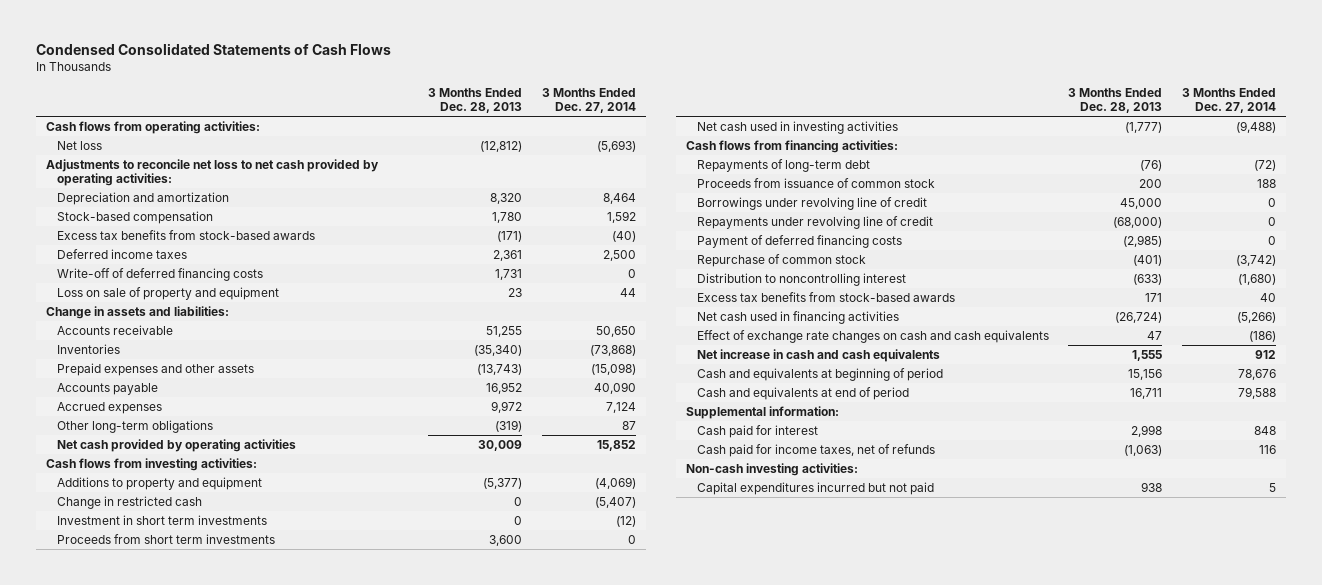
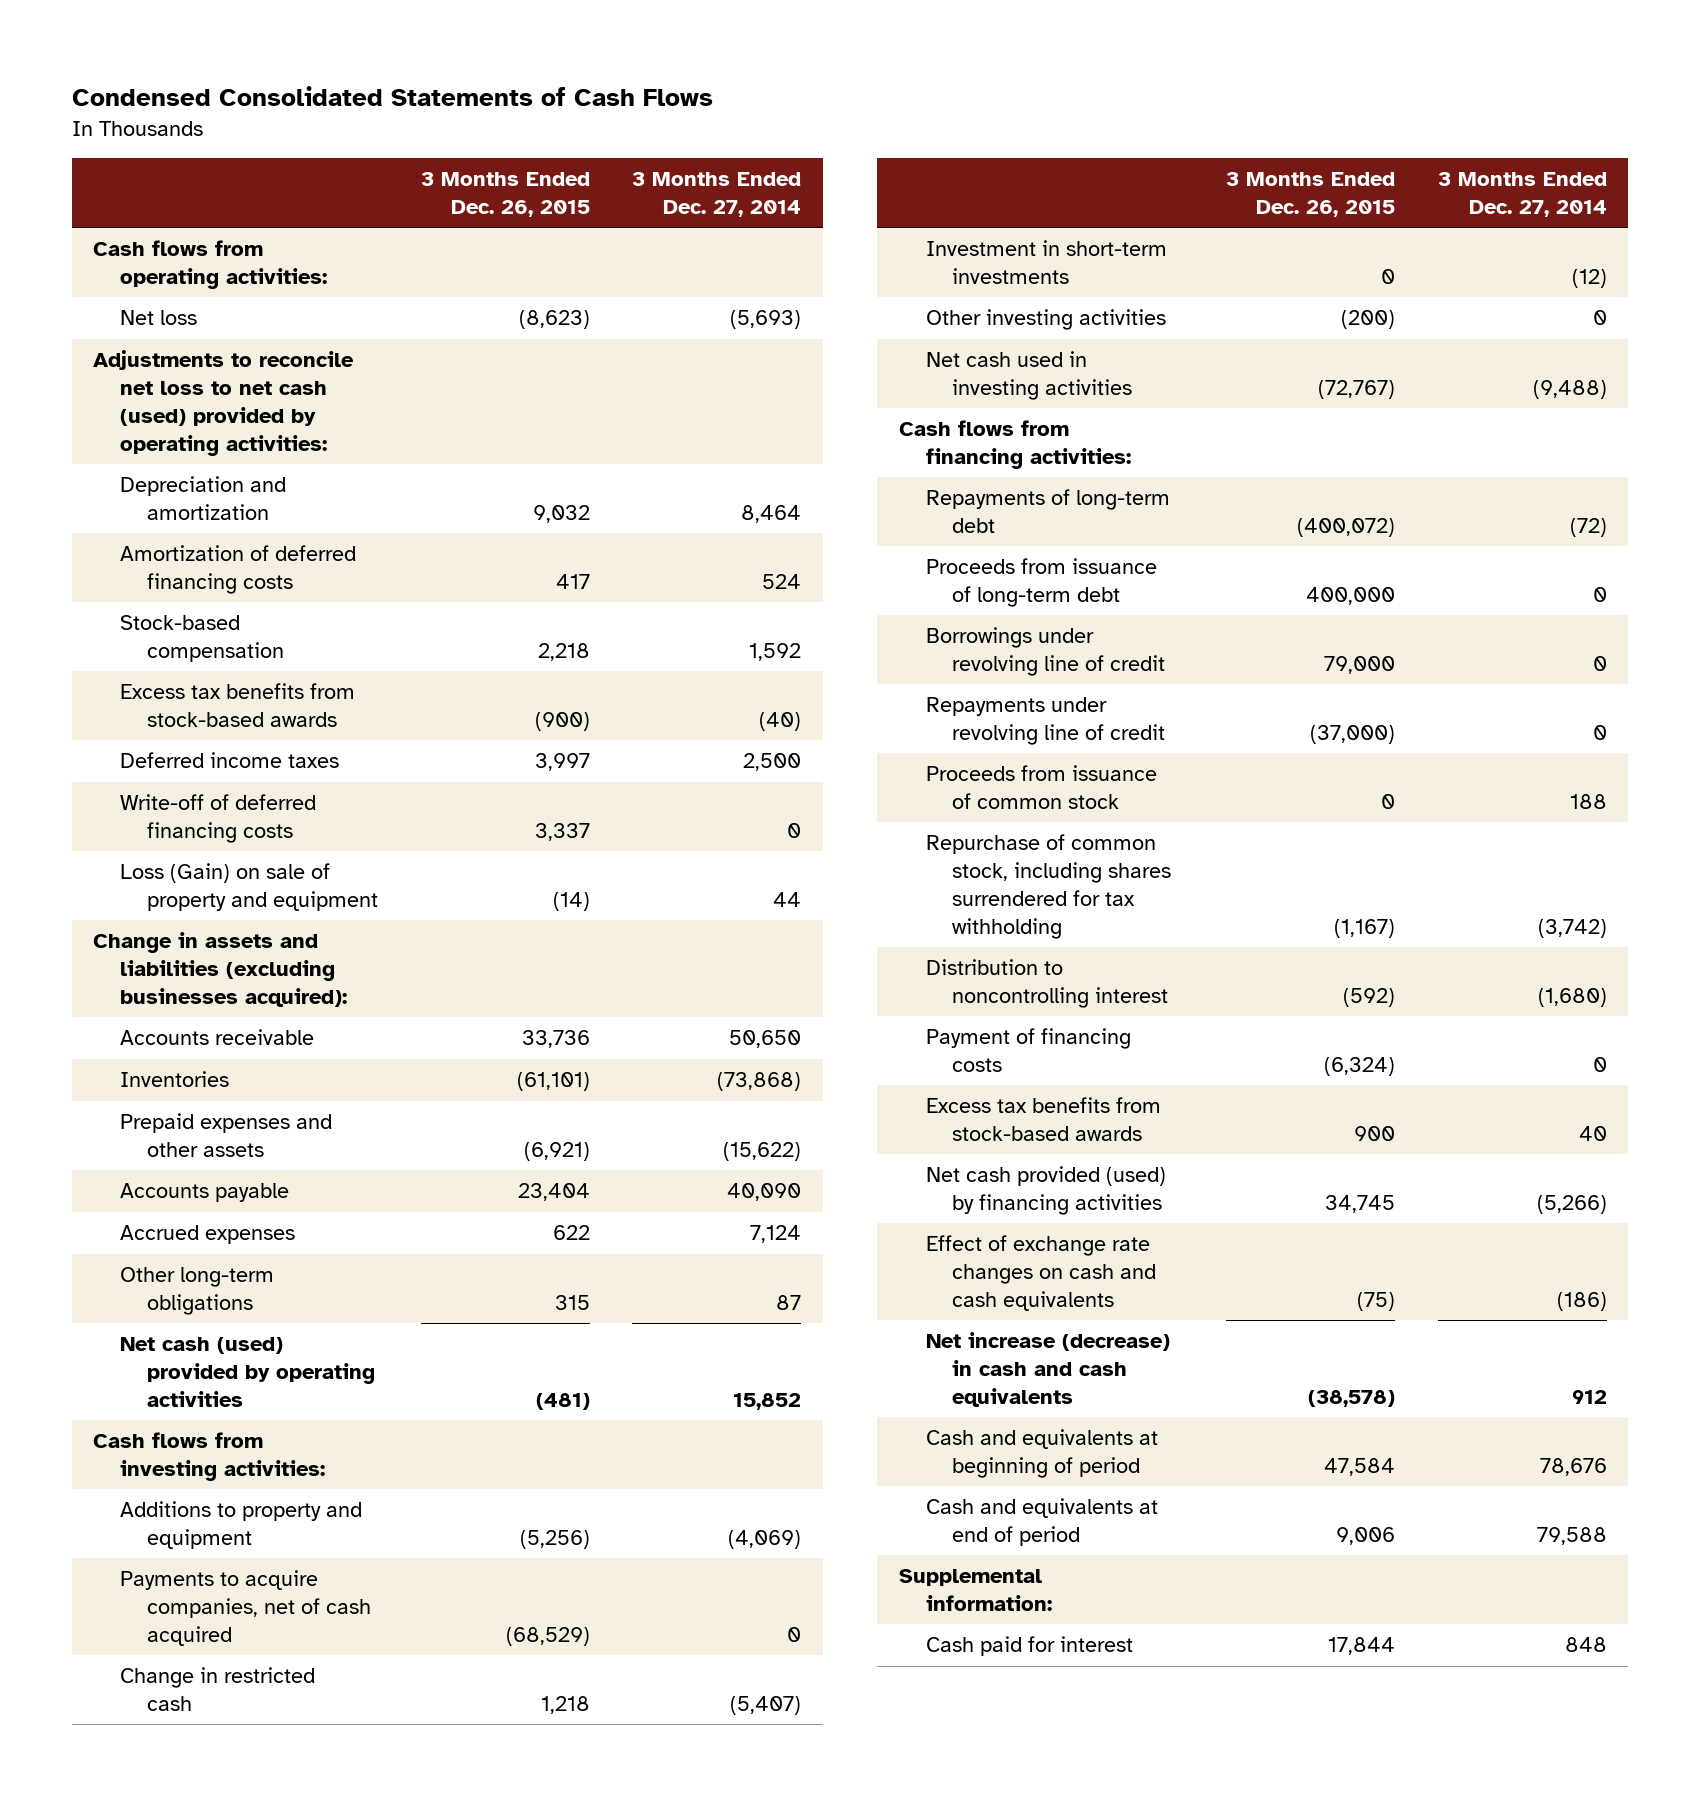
[428,88,523,114] 3 Months Ended Dec. 28, 2013 -> none
none -> [420,172,590,217] 3 Months Ended Dec. 26, 2015
[45,158,379,186] Adjustments to reconcile net loss to net cash provided by operating activities: -> [93,350,355,456] Adjustments to reconcile net loss to net cash (used) provided by operating activities:
none -> [120,545,357,595] Amortization of deferred financing costs
[56,286,279,300] Loss on sale of property and equipment -> [120,863,379,912] Loss (Gain) on sale of property and equipment
[45,305,229,319] Change in assets and liabilities: -> [93,932,348,1007] Change in assets and liabilities (excluding businesses acquired):
[590,362,636,375] (15,098) -> [723,1142,802,1162] (15,622)
[56,438,296,452] Net cash provided by operating activities -> [120,1337,376,1407] Net cash (used) provided by operating activities
none -> [120,1570,372,1646] Payments to acquire companies, net of cash acquired
[56,533,275,544] Proceeds from short term investments -> none
[56,514,267,525] Investment in short term investments -> [925,240,1167,285] Investment in short-term investments
none -> [925,309,1166,331] Other investing activities
none -> [925,558,1157,608] Proceeds from issuance of long-term debt
[696,234,902,248] Payment of deferred financing costs -> none
[696,177,935,188] Proceeds from issuance of common stock -> [925,765,1157,810] Proceeds from issuance of common stock
[696,253,866,267] Repurchase of common stock -> [925,834,1172,939] Repurchase of common stock, including shares surrendered for tax withholding
none -> [925,1028,1131,1073] Payment of financing costs
[696,310,899,324] Net cash used in financing activities -> [925,1166,1166,1216] Net cash provided (used) by financing activities
[696,348,940,362] Net increase in cash and cash equivalents -> [925,1332,1170,1407] Net increase (decrease) in cash and cash equivalents
[696,443,935,457] Cash paid for income taxes, net of refunds -> none
[685,462,858,476] Non-cash investing activities: -> none
[696,481,934,495] Capital expenditures incurred but not paid -> none

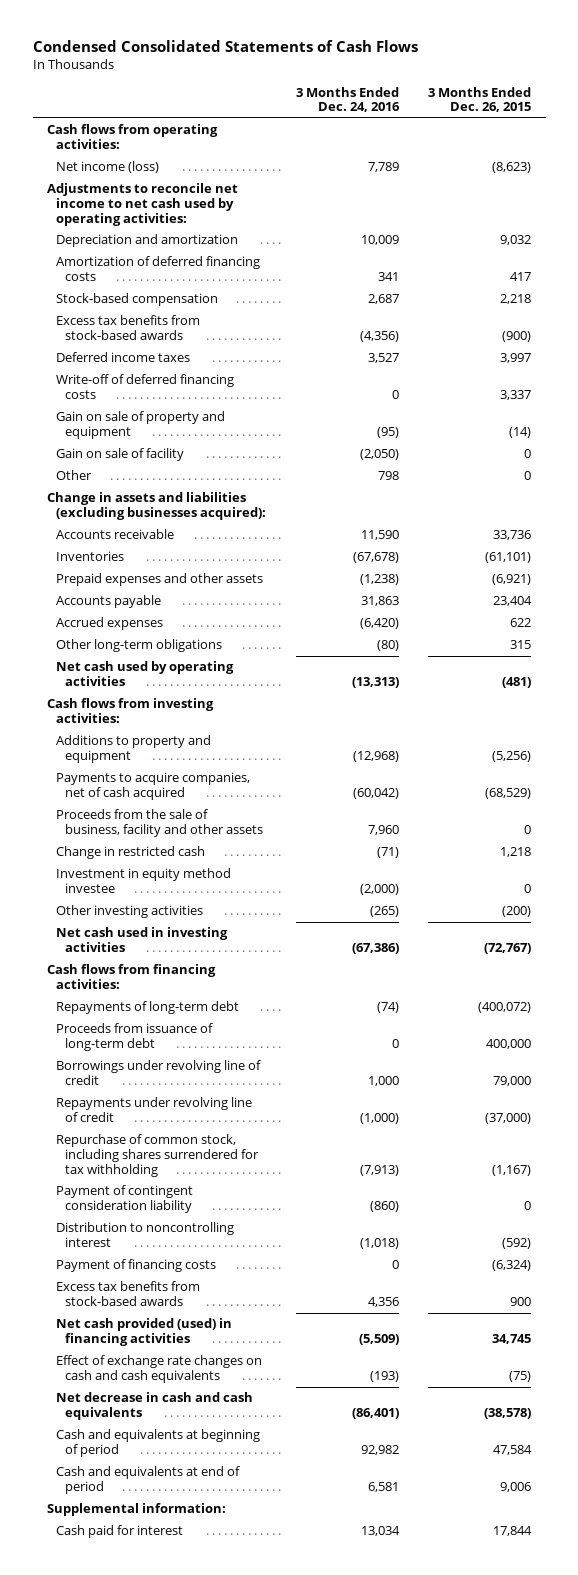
[632,172,802,217] 3 Months Ended Dec. 27, 2014 -> none
none -> [295,86,400,113] 3 Months Ended Dec. 24, 2016
[120,310,198,326] Net loss -> [56,161,160,174] Net income (loss)
[93,350,355,456] Adjustments to reconcile net loss to net cash (used) provided by operating activities: -> [47,183,239,226] Adjustments to reconcile net income to net cash used by operating activities:
[120,863,379,912] Loss (Gain) on sale of property and equipment -> [56,411,226,439] Gain on sale of property and equipment
none -> [56,448,185,462] Gain on sale of facility
none -> [56,470,93,481] Other
[120,1337,376,1407] Net cash (used) provided by operating activities -> [56,661,235,686] Net cash used by operating activities
none -> [56,809,264,837] Proceeds from the sale of business, facility and other assets
[925,240,1167,285] Investment in short-term investments -> none
none -> [56,868,232,893] Investment in equity method investee
[925,765,1157,810] Proceeds from issuance of common stock -> none
none -> [56,1185,194,1213] Payment of contingent consideration liability
[925,1166,1166,1216] Net cash provided (used) by financing activities -> [56,1318,233,1346] Net cash provided (used) in financing activities
[925,1332,1170,1407] Net increase (decrease) in cash and cash equivalents -> [56,1392,254,1420] Net decrease in cash and cash equivalents

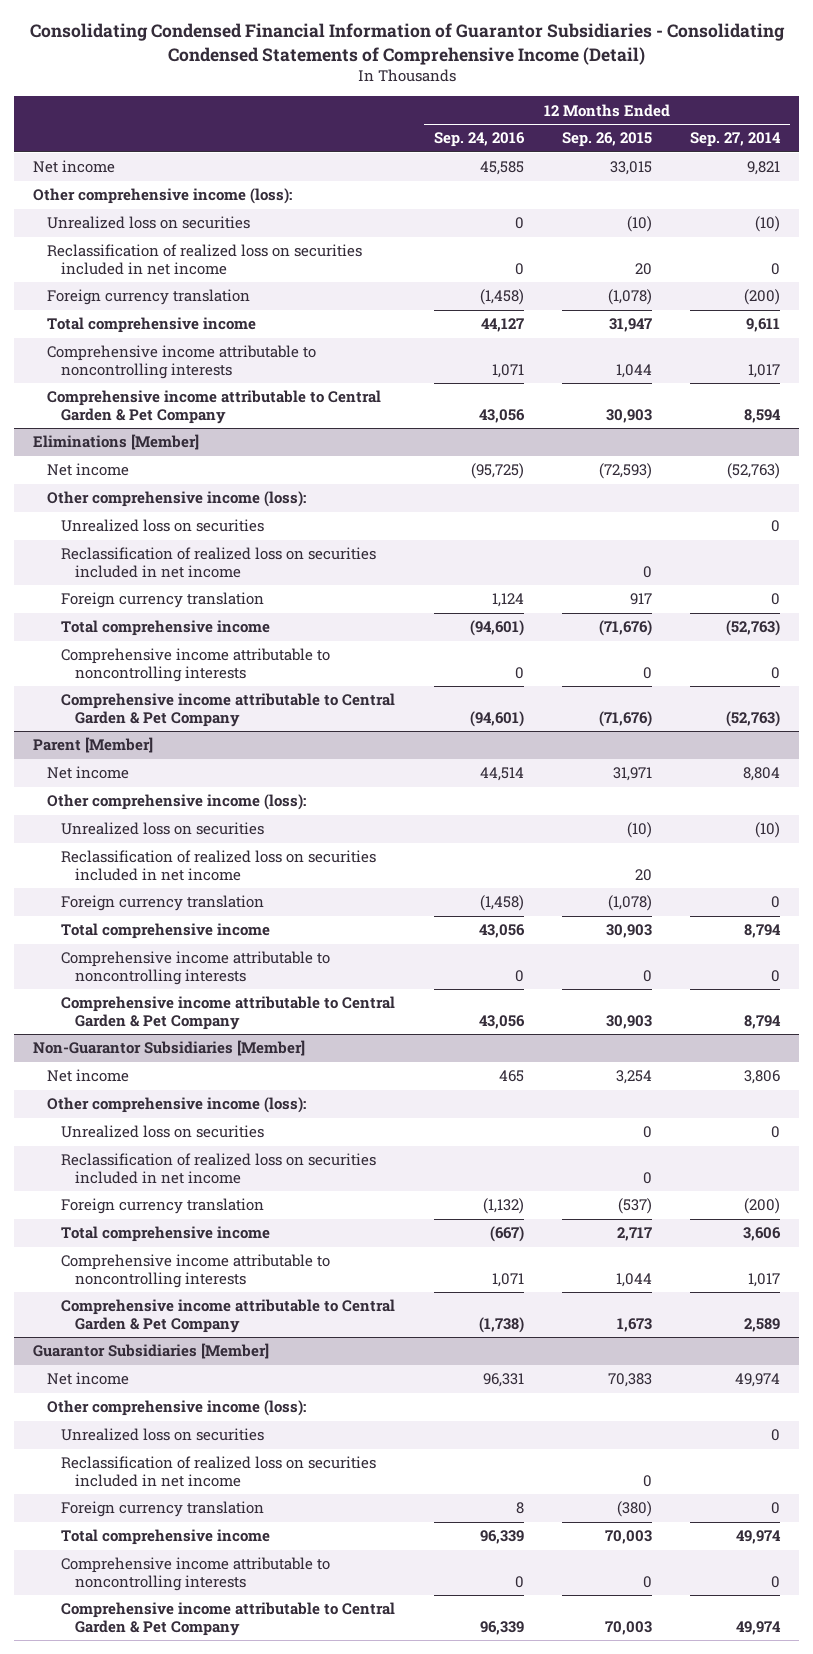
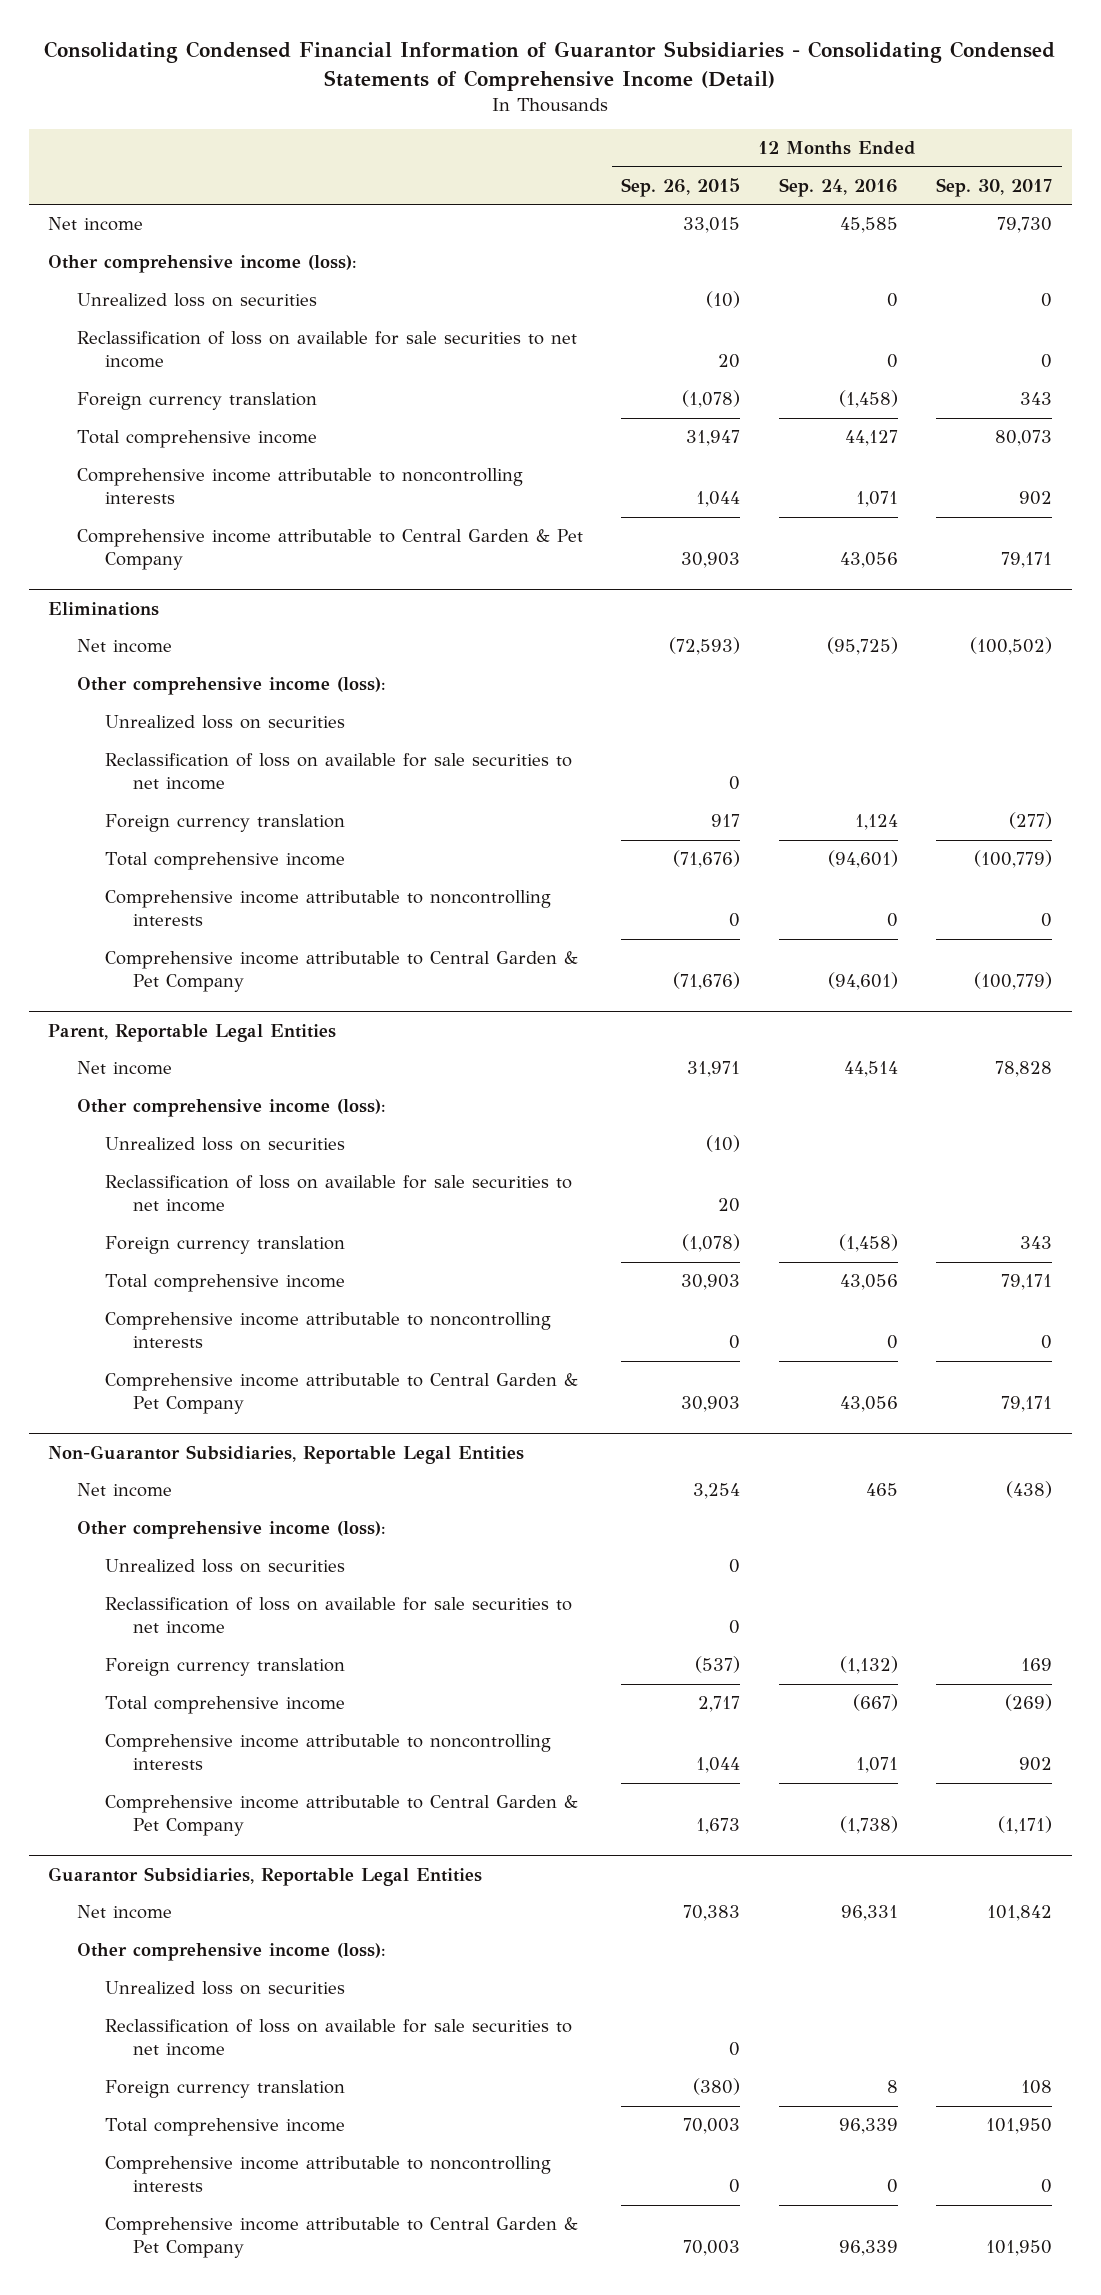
[690,132,782,148] Sep. 27, 2014 -> none
none -> [936,177,1053,197] Sep. 30, 2017
[47,244,363,275] Reclassification of realized loss on securities included in net income -> [76,331,577,369] Reclassification of loss on available for sale securities to net income
[33,434,200,451] Eliminations [Member] -> [48,601,160,616] Eliminations
[61,547,377,578] Reclassification of realized loss on securities included in net income -> [105,753,573,791] Reclassification of loss on available for sale securities to net income
[33,737,154,754] Parent [Member] -> none
none -> [48,1023,337,1042] Parent, Reportable Legal Entities
[61,850,377,881] Reclassification of realized loss on securities included in net income -> [105,1175,573,1213] Reclassification of loss on available for sale securities to net income
[33,1040,306,1057] Non-Guarantor Subsidiaries [Member] -> none
none -> [48,1444,525,1464] Non-Guarantor Subsidiaries, Reportable Legal Entities
[61,1153,377,1184] Reclassification of realized loss on securities included in net income -> [105,1597,573,1635] Reclassification of loss on available for sale securities to net income
[33,1343,270,1360] Guarantor Subsidiaries [Member] -> none
none -> [48,1866,483,1886] Guarantor Subsidiaries, Reportable Legal Entities
[61,1456,377,1487] Reclassification of realized loss on securities included in net income -> [105,2019,573,2057] Reclassification of loss on available for sale securities to net income

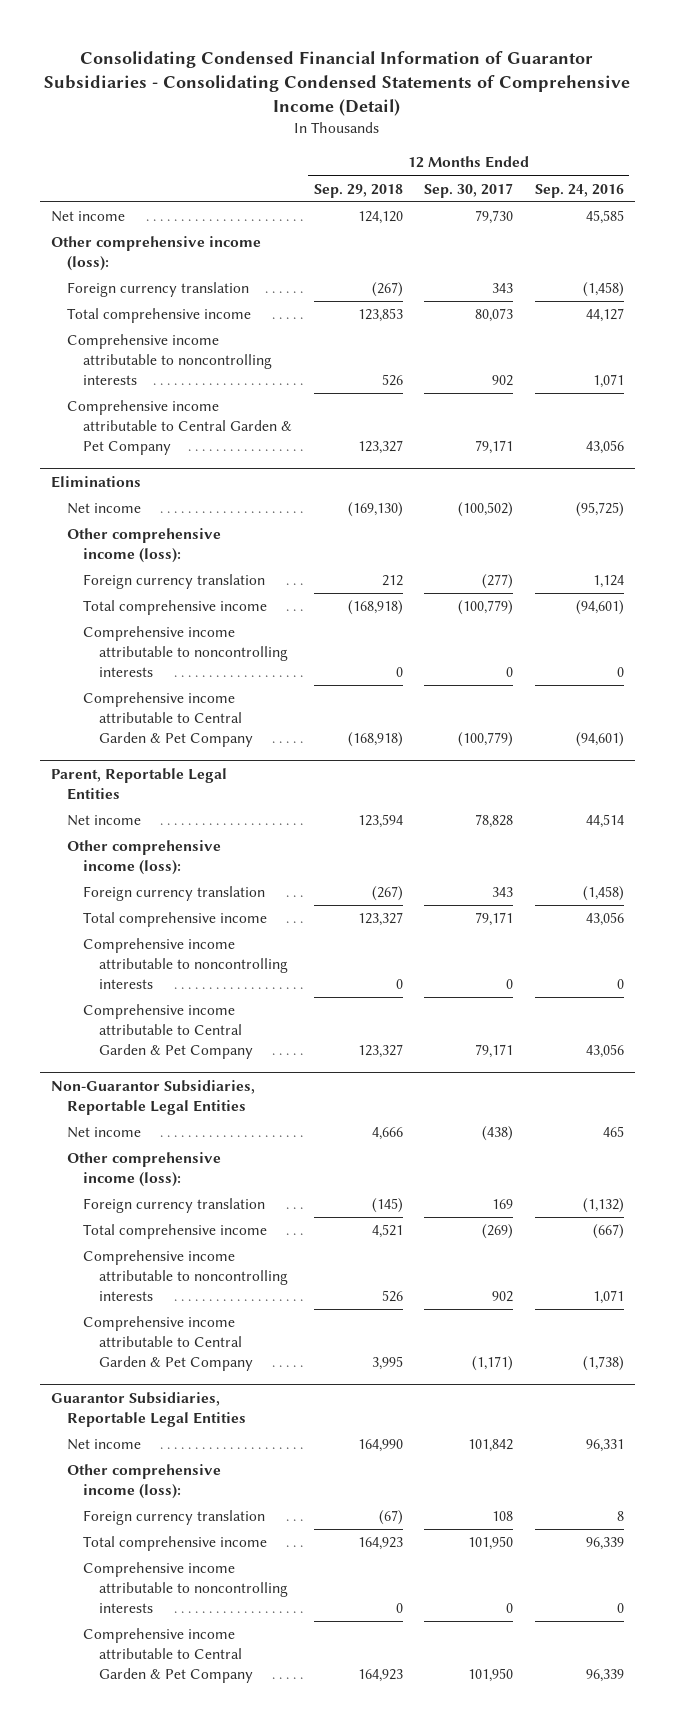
[621,177,741,197] Sep. 26, 2015 -> none
none -> [313,183,403,198] Sep. 29, 2018
[76,293,317,308] Unrealized loss on securities -> none
[76,331,577,369] Reclassification of loss on available for sale securities to net income -> none
[105,715,346,730] Unrealized loss on securities -> none
[105,753,573,791] Reclassification of loss on available for sale securities to net income -> none
[105,1137,346,1152] Unrealized loss on securities -> none
[105,1175,573,1213] Reclassification of loss on available for sale securities to net income -> none
[105,1559,346,1574] Unrealized loss on securities -> none
[105,1597,573,1635] Reclassification of loss on available for sale securities to net income -> none
[105,1981,346,1996] Unrealized loss on securities -> none
[105,2019,573,2057] Reclassification of loss on available for sale securities to net income -> none

